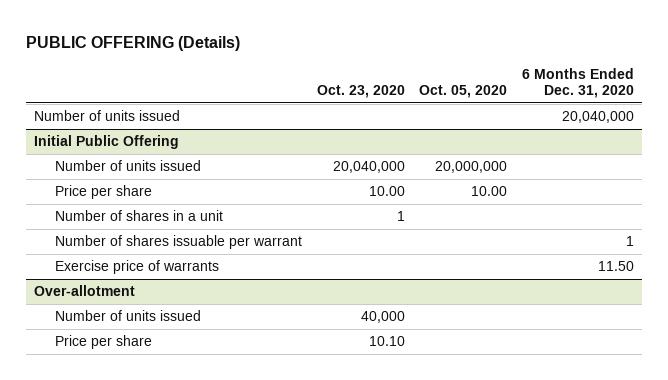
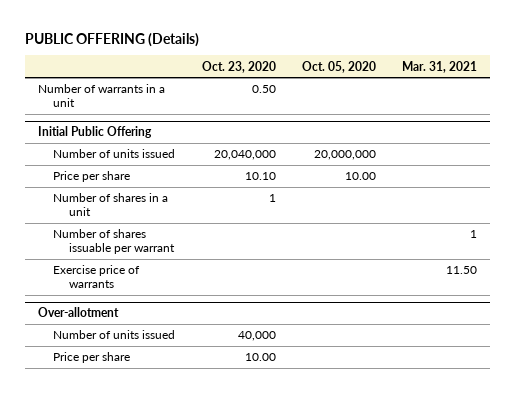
[522,68,635,98] 6 Months Ended Dec. 31, 2020 -> none
none -> [401,60,477,73] Mar. 31, 2021
[33,110,180,122] Number of units issued -> none
none -> [38,84,166,108] Number of warrants in a unit
[368,186,405,197] 10.00 -> [244,172,276,181] 10.10
[368,336,405,347] 10.10 -> [244,353,276,362] 10.00

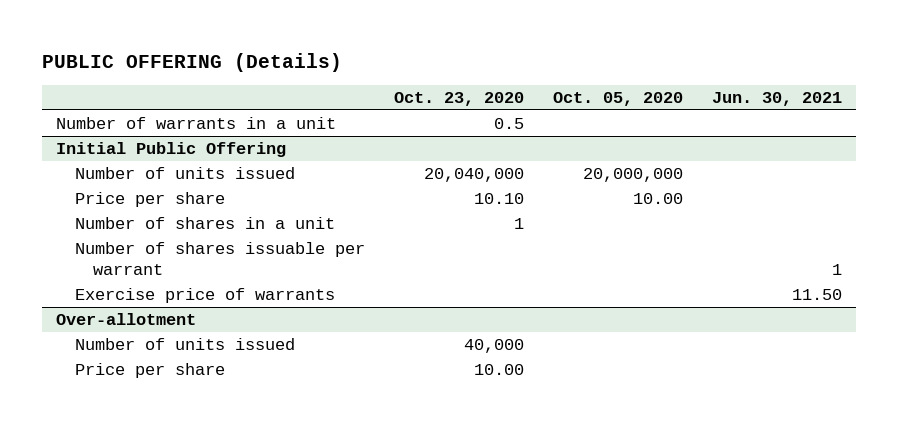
[401,60,477,73] Mar. 31, 2021 -> none
none -> [711,91,842,106] Jun. 30, 2021
[251,85,276,94] 0.50 -> [493,118,524,130] 0.5

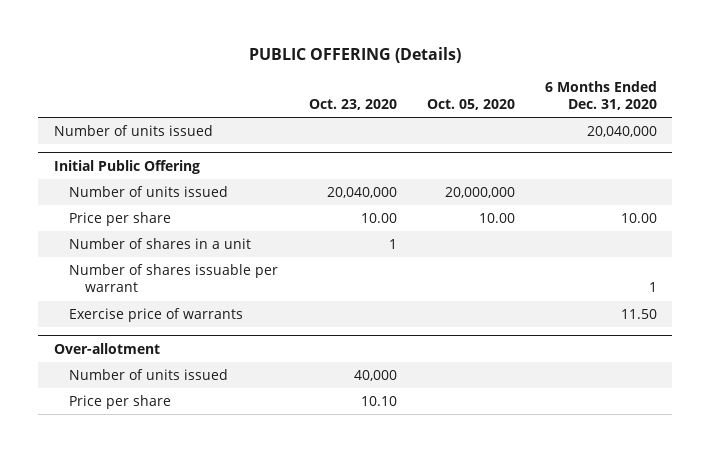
[711,91,842,106] Jun. 30, 2021 -> none
none -> [545,80,658,110] 6 Months Ended Dec. 31, 2020
[56,117,337,130] Number of warrants in a unit -> none
none -> [53,124,213,136] Number of units issued
[473,193,524,205] 10.10 -> [360,212,397,223] 10.00
[473,364,524,376] 10.00 -> [360,395,397,406] 10.10

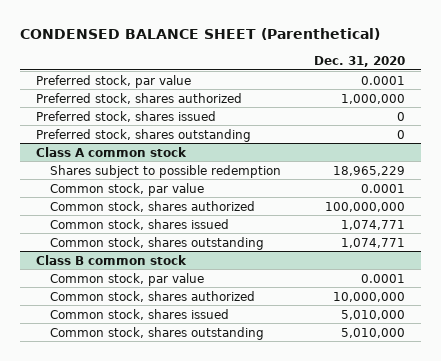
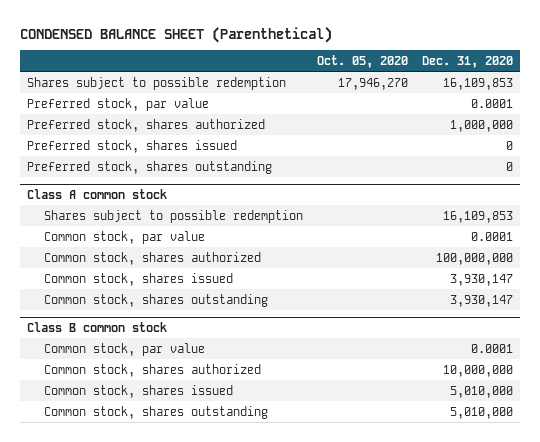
none -> [316,54,408,68] Oct. 05, 2020
none -> [27,76,287,90] Shares subject to possible redemption
[332,165,405,176] 18,965,229 -> [442,210,513,223] 16,109,853
[340,219,405,230] 1,074,771 -> [449,273,513,286] 3,930,147
[340,237,405,248] 1,074,771 -> [449,294,513,307] 3,930,147

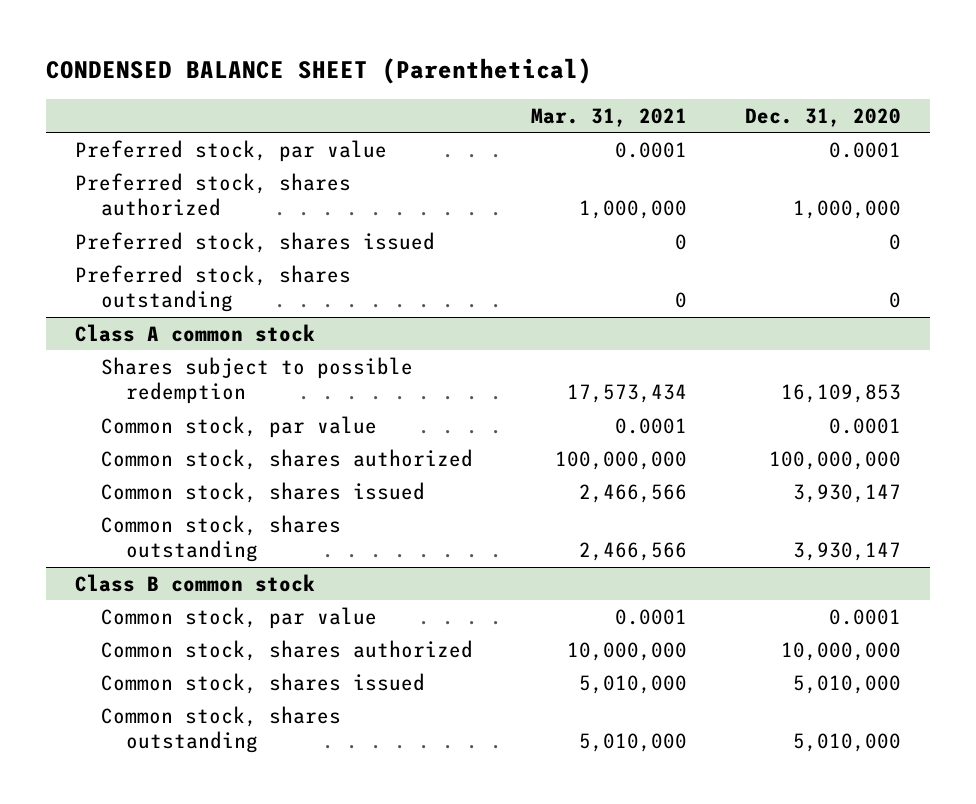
[316,54,408,68] Oct. 05, 2020 -> none
none -> [530,107,687,127] Mar. 31, 2021
[27,76,287,90] Shares subject to possible redemption -> none

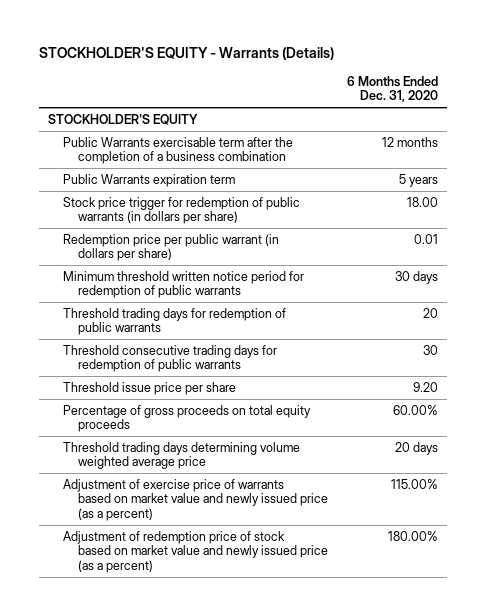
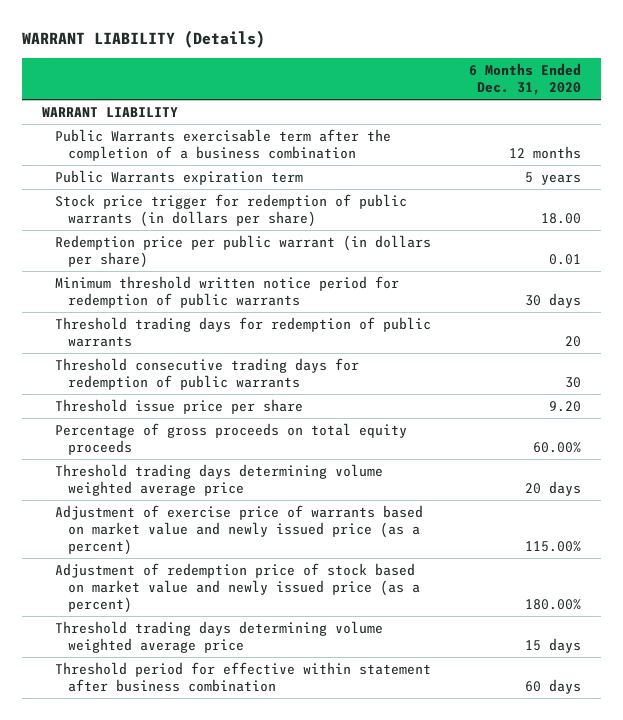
[38,46,334,60] STOCKHOLDER'S EQUITY - Warrants (Details) -> [22,30,266,49] WARRANT LIABILITY (Details)
[48,113,199,125] STOCKHOLDER'S EQUITY -> none
none -> [41,106,178,117] WARRANT LIABILITY
none -> [54,620,383,654] Threshold trading days determining volume weighted average price
none -> [54,661,431,693] Threshold period for effective within statement after business combination

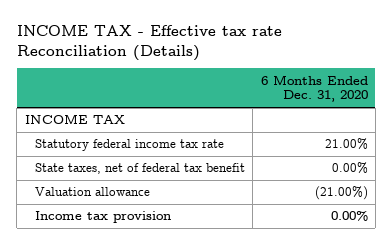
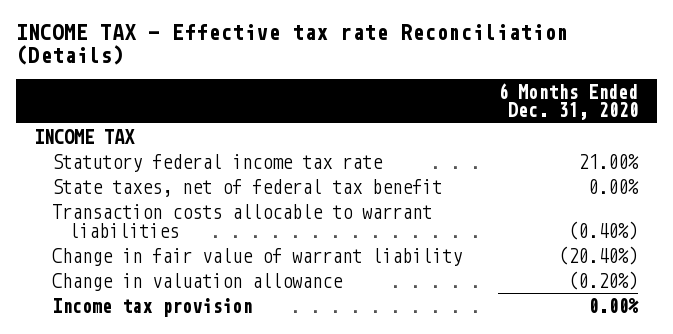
none -> [51,203,432,238] Transaction costs allocable to warrant liabilities
none -> [51,247,462,266] Change in fair value of warrant liability
[34,187,150,197] Valuation allowance -> [51,272,343,291] Change in valuation allowance
[314,186,368,201] (21.00%) -> [568,270,639,290] (0.20%)

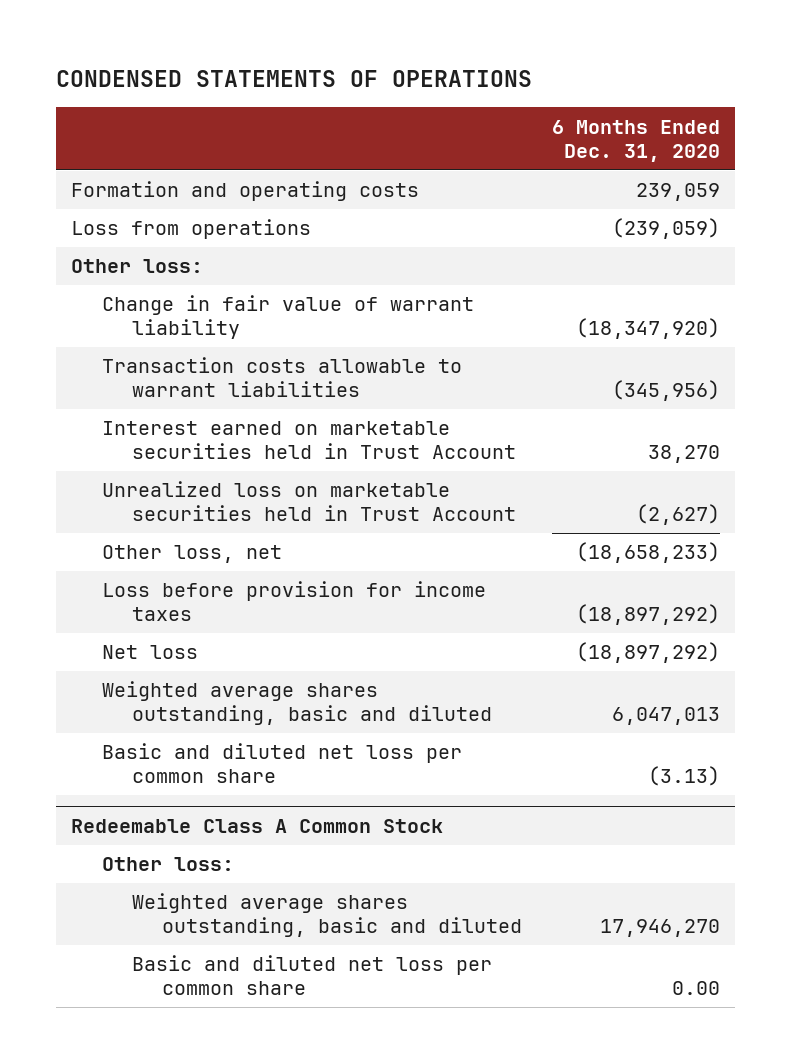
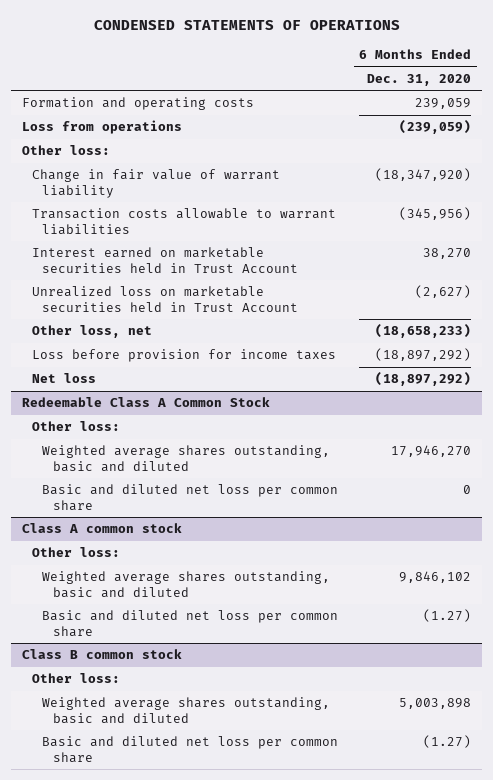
[101,681,493,726] Weighted average shares outstanding, basic and diluted -> none
[101,743,462,784] Basic and diluted net loss per common share -> none
[671,981,720,996] 0.00 -> [463,485,472,495] 0
none -> [21,523,182,534] Class A common stock
none -> [32,547,121,558] Other loss:
none -> [42,571,331,598] Weighted average shares outstanding, basic and diluted
none -> [42,610,339,637] Basic and diluted net loss per common share
none -> [21,649,182,660] Class B common stock
none -> [32,673,121,684] Other loss:
none -> [42,697,331,724] Weighted average shares outstanding, basic and diluted
none -> [42,736,339,763] Basic and diluted net loss per common share

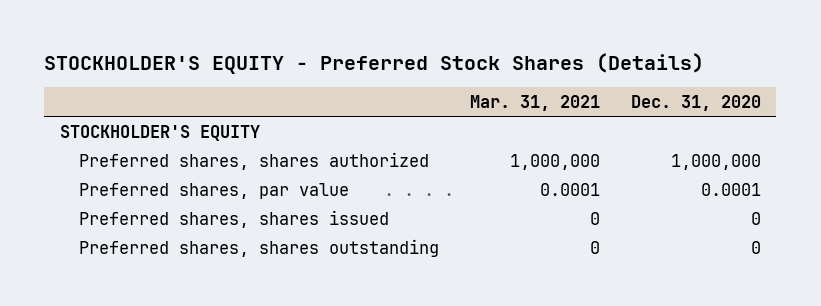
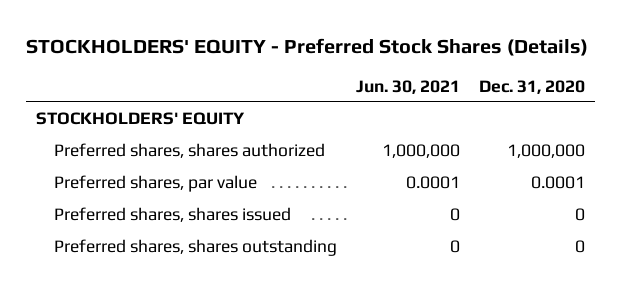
[44,53,705,75] STOCKHOLDER'S EQUITY - Preferred Stock Shares (Details) -> [25,37,588,56] STOCKHOLDERS' EQUITY - Preferred Stock Shares (Details)
[469,95,600,112] Mar. 31, 2021 -> none
none -> [356,79,461,94] Jun. 30, 2021
[59,124,260,141] STOCKHOLDER'S EQUITY -> [35,112,245,126] STOCKHOLDERS' EQUITY

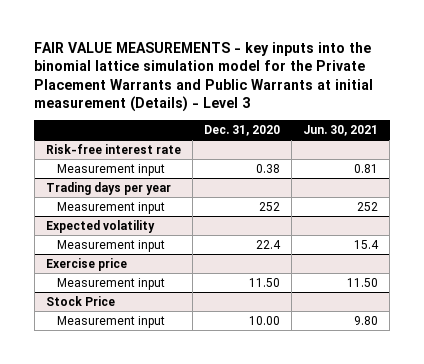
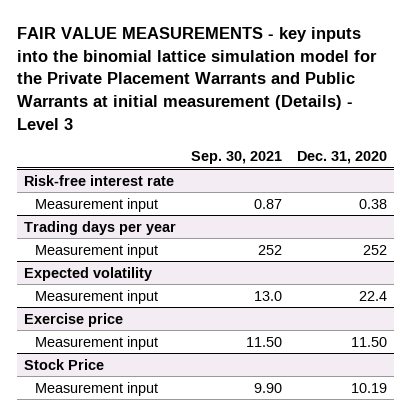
[303,124,379,136] Jun. 30, 2021 -> none
none -> [190,150,282,164] Sep. 30, 2021
[248,315,280,325] 10.00 -> [350,382,387,393] 10.19

